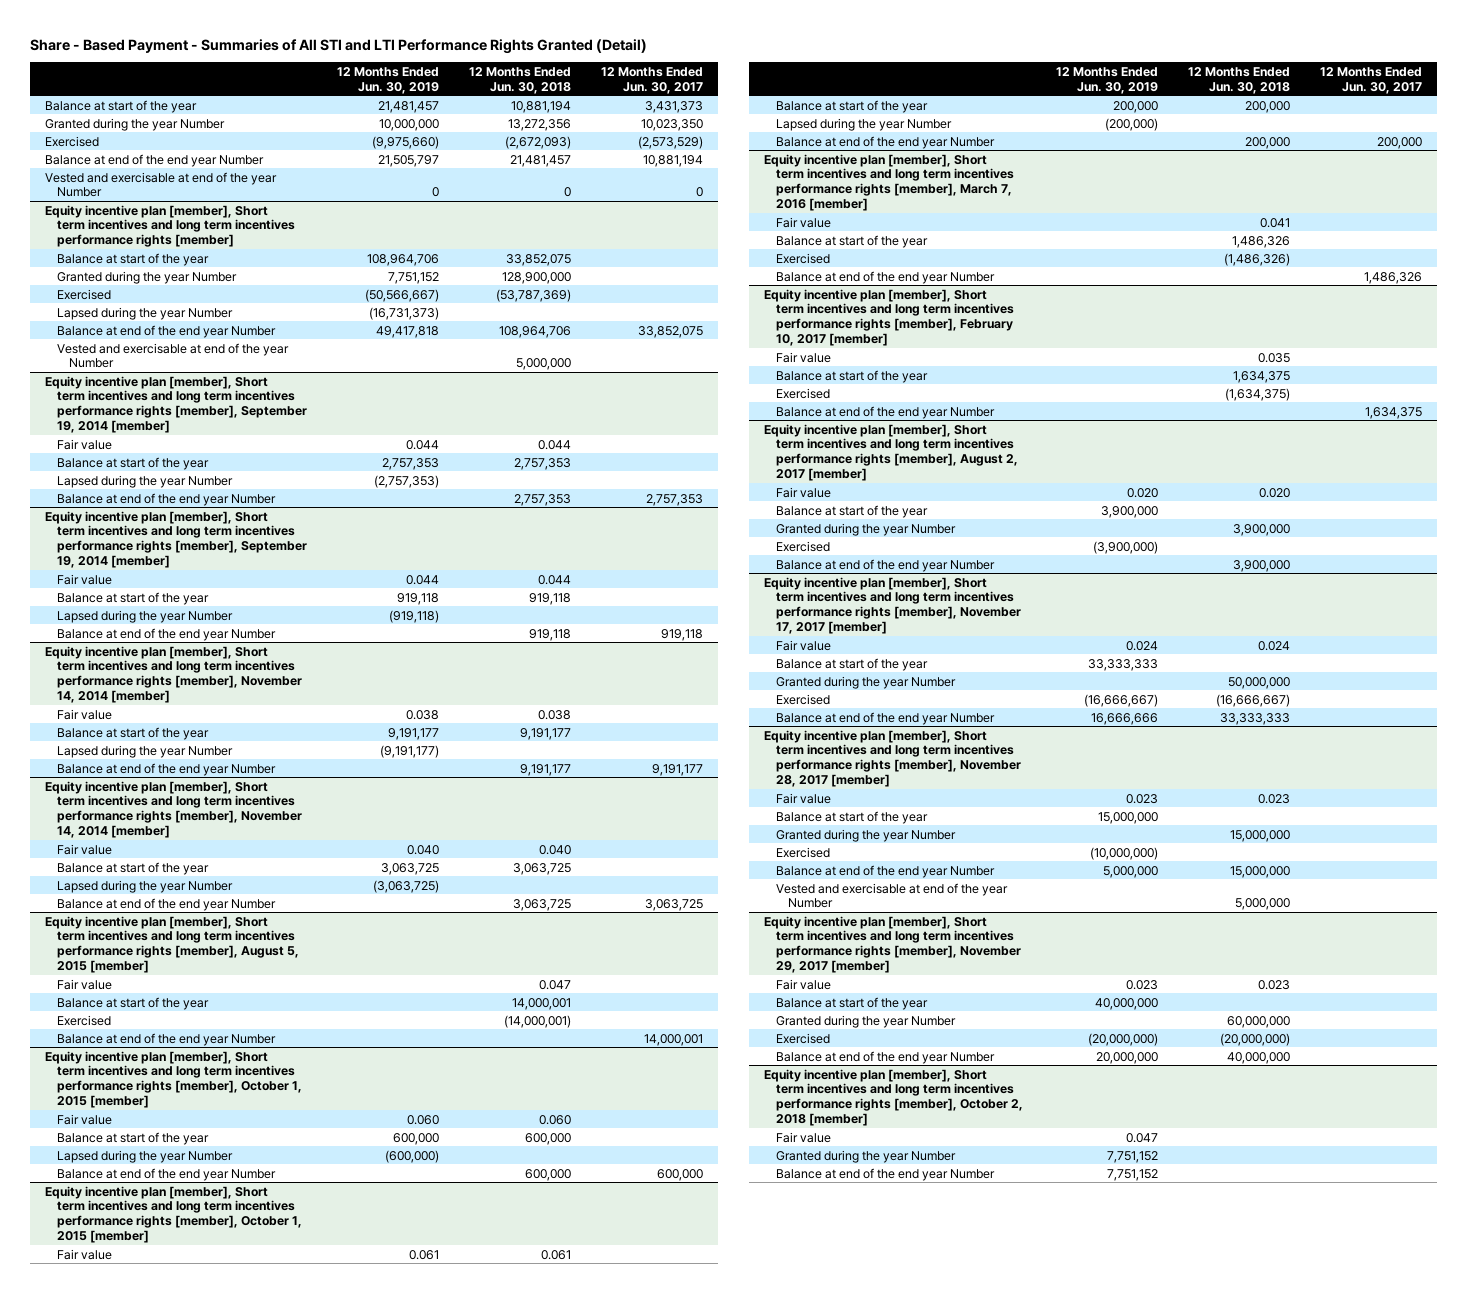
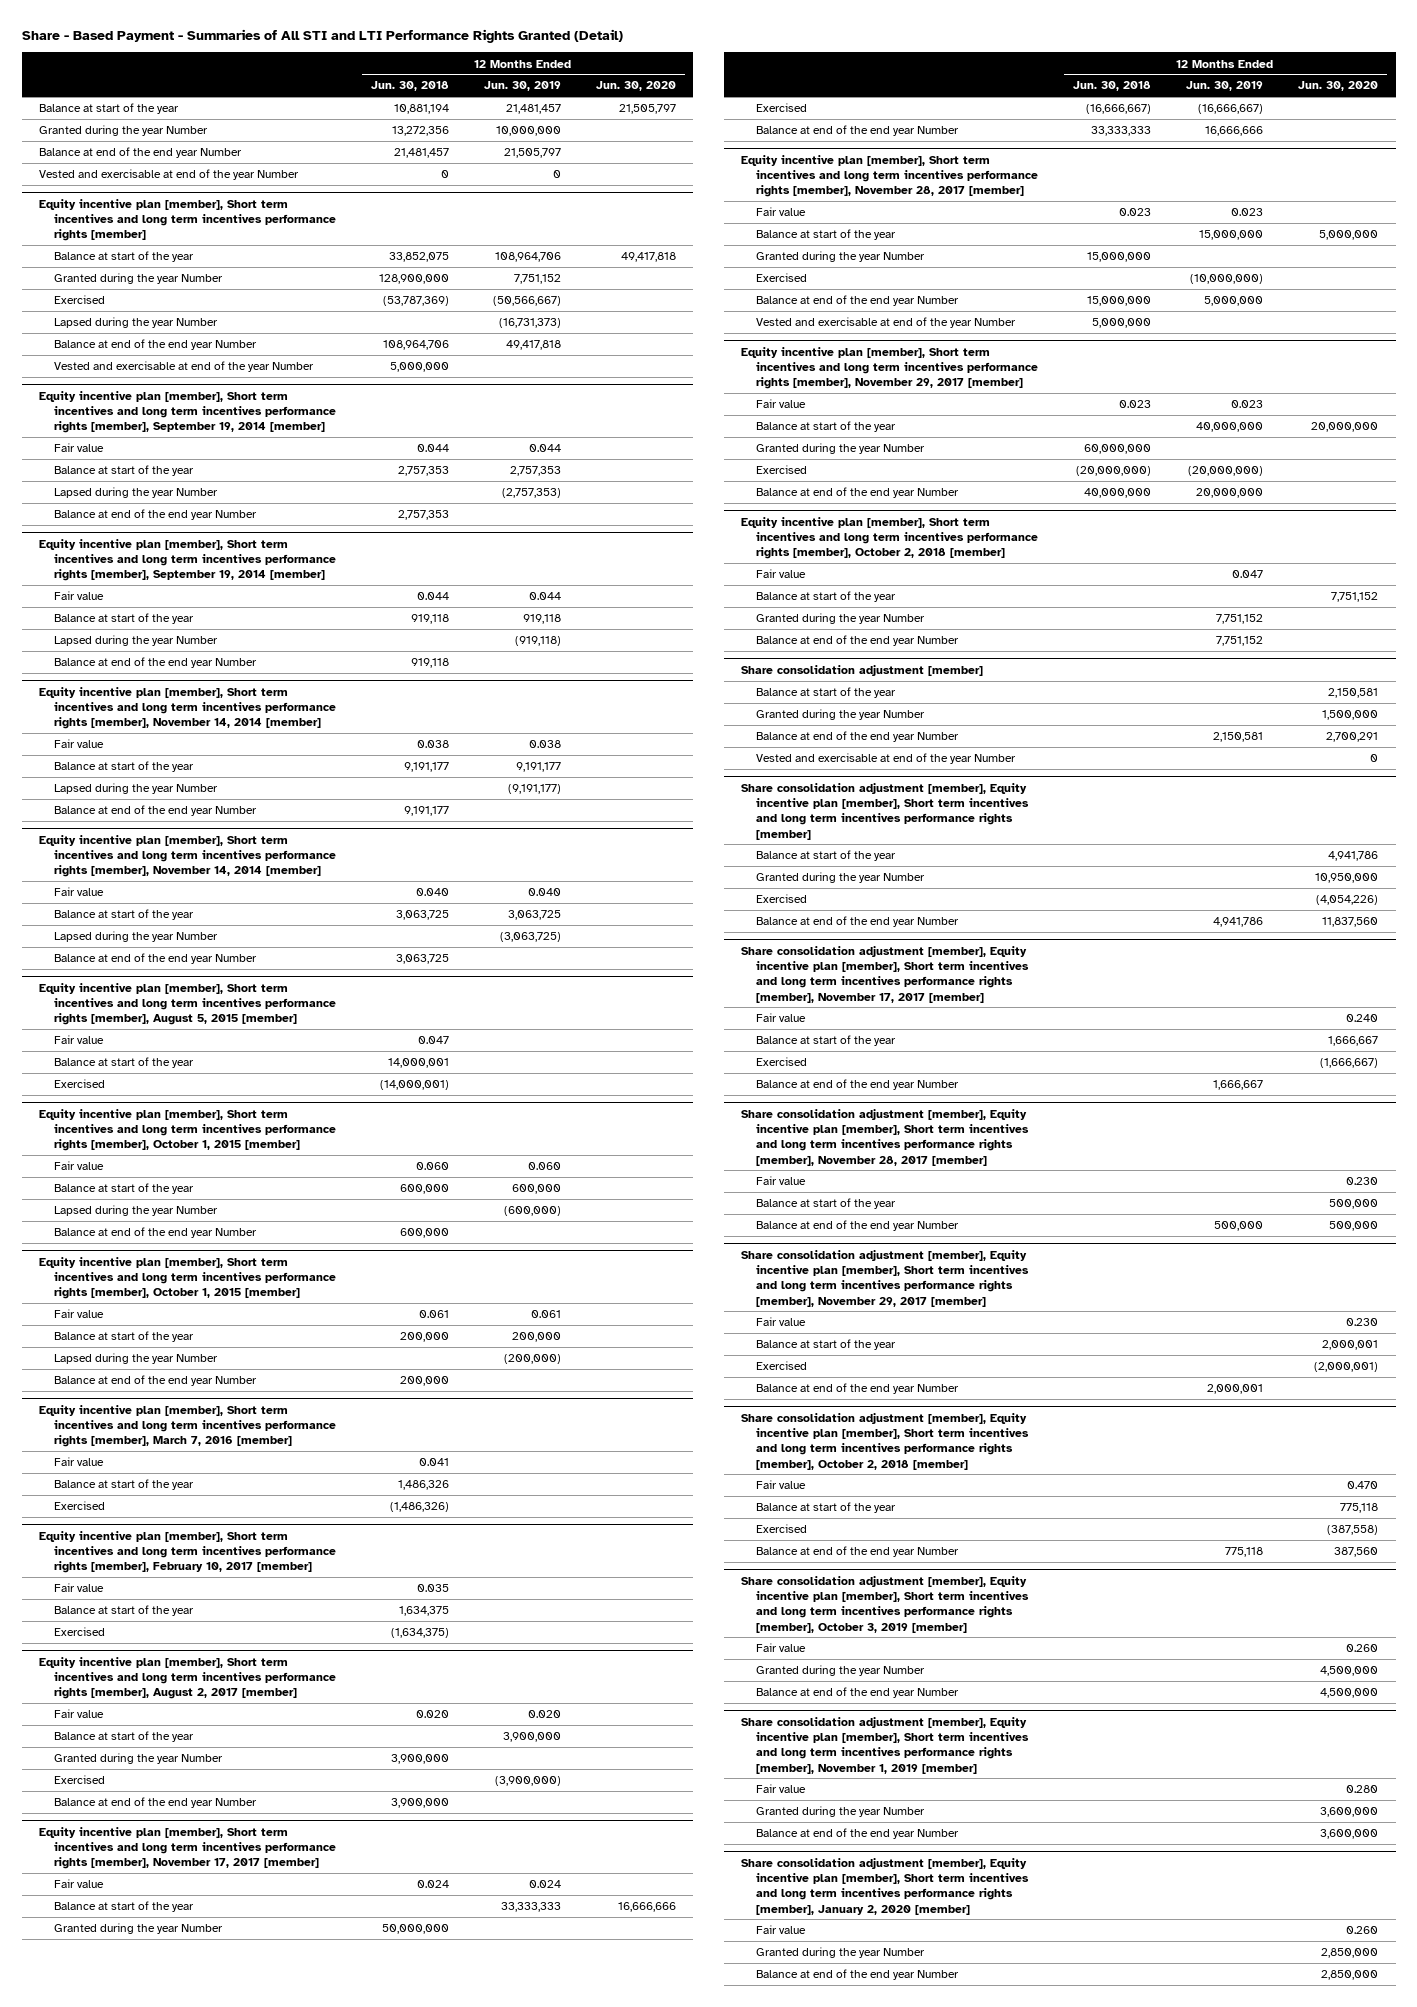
[601,66,704,94] 12 Months Ended Jun. 30, 2017 -> none
none -> [595,81,676,92] Jun. 30, 2020
[45,135,100,147] Exercised -> none
[57,1032,277,1046] Balance at end of the end year Number -> none
[776,270,996,284] Balance at end of the end year Number -> none
[776,405,996,419] Balance at end of the end year Number -> none
none -> [755,591,896,603] Balance at start of the year
none -> [741,664,984,676] Share consolidation adjustment [member]
none -> [755,687,896,699] Balance at start of the year
none -> [755,709,925,721] Granted during the year Number
none -> [755,731,959,743] Balance at end of the end year Number
none -> [755,753,1016,765] Vested and exercisable at end of the year Number
none -> [741,782,1029,840] Share consolidation adjustment [member], Equity incentive plan [member], Short term incentives and long term incentives performance rights [member]
none -> [755,850,896,862] Balance at start of the year
none -> [755,872,925,884] Granted during the year Number
none -> [755,894,807,904] Exercised
none -> [755,916,959,928] Balance at end of the end year Number
none -> [741,945,1029,1003] Share consolidation adjustment [member], Equity incentive plan [member], Short term incentives and long term incentives performance rights [member], November 17, 2017 [member]
none -> [755,1013,806,1023] Fair value
none -> [755,1035,896,1047] Balance at start of the year
none -> [755,1057,807,1067] Exercised
none -> [755,1079,959,1091] Balance at end of the end year Number
none -> [741,1108,1029,1166] Share consolidation adjustment [member], Equity incentive plan [member], Short term incentives and long term incentives performance rights [member], November 28, 2017 [member]
none -> [755,1176,806,1186] Fair value
none -> [755,1198,896,1210] Balance at start of the year
none -> [755,1220,959,1232] Balance at end of the end year Number
none -> [741,1249,1029,1307] Share consolidation adjustment [member], Equity incentive plan [member], Short term incentives and long term incentives performance rights [member], November 29, 2017 [member]
none -> [755,1317,806,1327] Fair value
none -> [755,1339,896,1351] Balance at start of the year
none -> [755,1361,807,1371] Exercised
none -> [755,1383,959,1395] Balance at end of the end year Number
none -> [741,1412,1029,1470] Share consolidation adjustment [member], Equity incentive plan [member], Short term incentives and long term incentives performance rights [member], October 2, 2018 [member]
none -> [755,1480,806,1490] Fair value
none -> [755,1502,896,1514] Balance at start of the year
none -> [755,1524,807,1534] Exercised
none -> [755,1546,959,1558] Balance at end of the end year Number
none -> [741,1575,1029,1633] Share consolidation adjustment [member], Equity incentive plan [member], Short term incentives and long term incentives performance rights [member], October 3, 2019 [member]
none -> [755,1643,806,1653] Fair value
none -> [755,1665,925,1677] Granted during the year Number
none -> [755,1687,959,1699] Balance at end of the end year Number
none -> [741,1716,1029,1774] Share consolidation adjustment [member], Equity incentive plan [member], Short term incentives and long term incentives performance rights [member], November 1, 2019 [member]
none -> [755,1784,806,1794] Fair value
none -> [755,1806,925,1818] Granted during the year Number
none -> [755,1828,959,1840] Balance at end of the end year Number
none -> [741,1857,1029,1915] Share consolidation adjustment [member], Equity incentive plan [member], Short term incentives and long term incentives performance rights [member], January 2, 2020 [member]
none -> [755,1925,806,1935] Fair value
none -> [755,1947,925,1959] Granted during the year Number
none -> [755,1969,959,1981] Balance at end of the end year Number

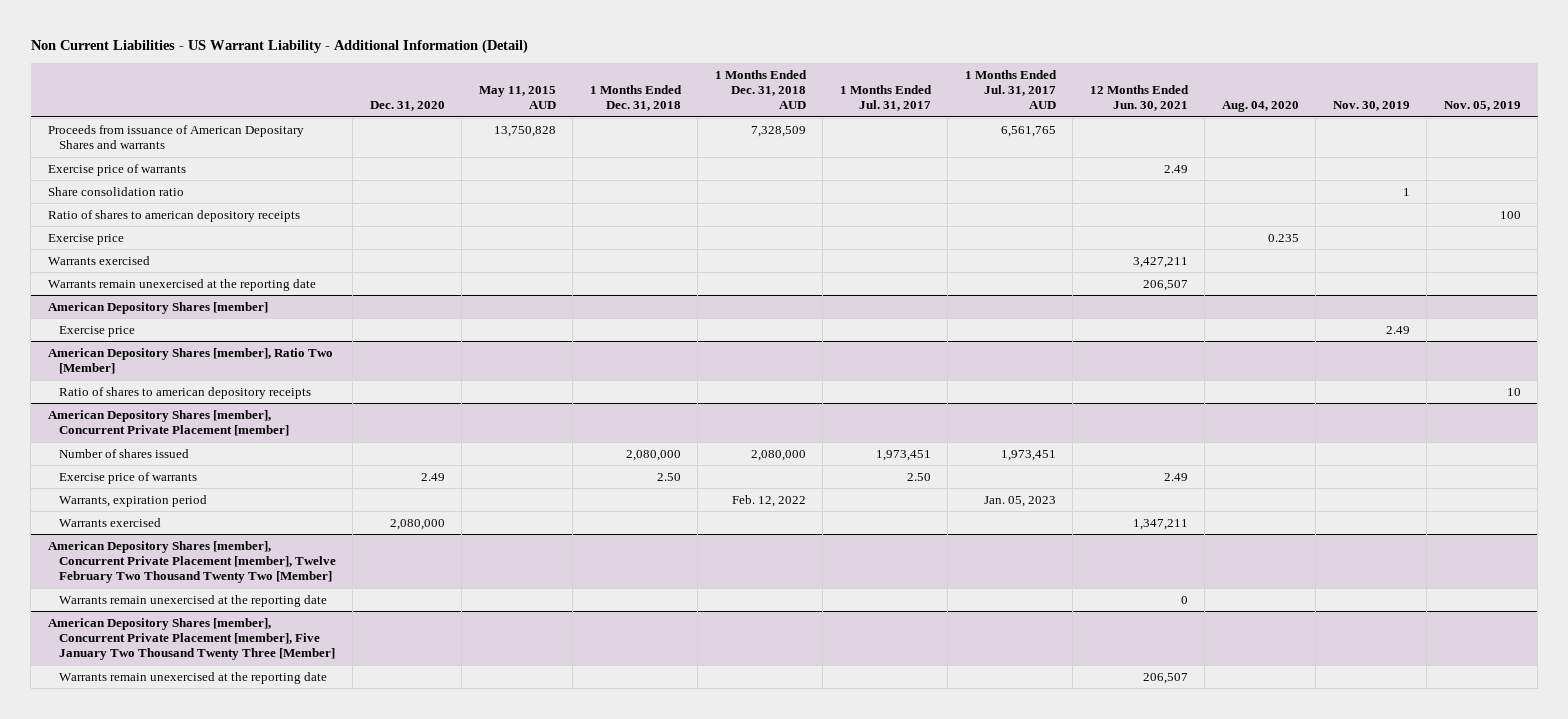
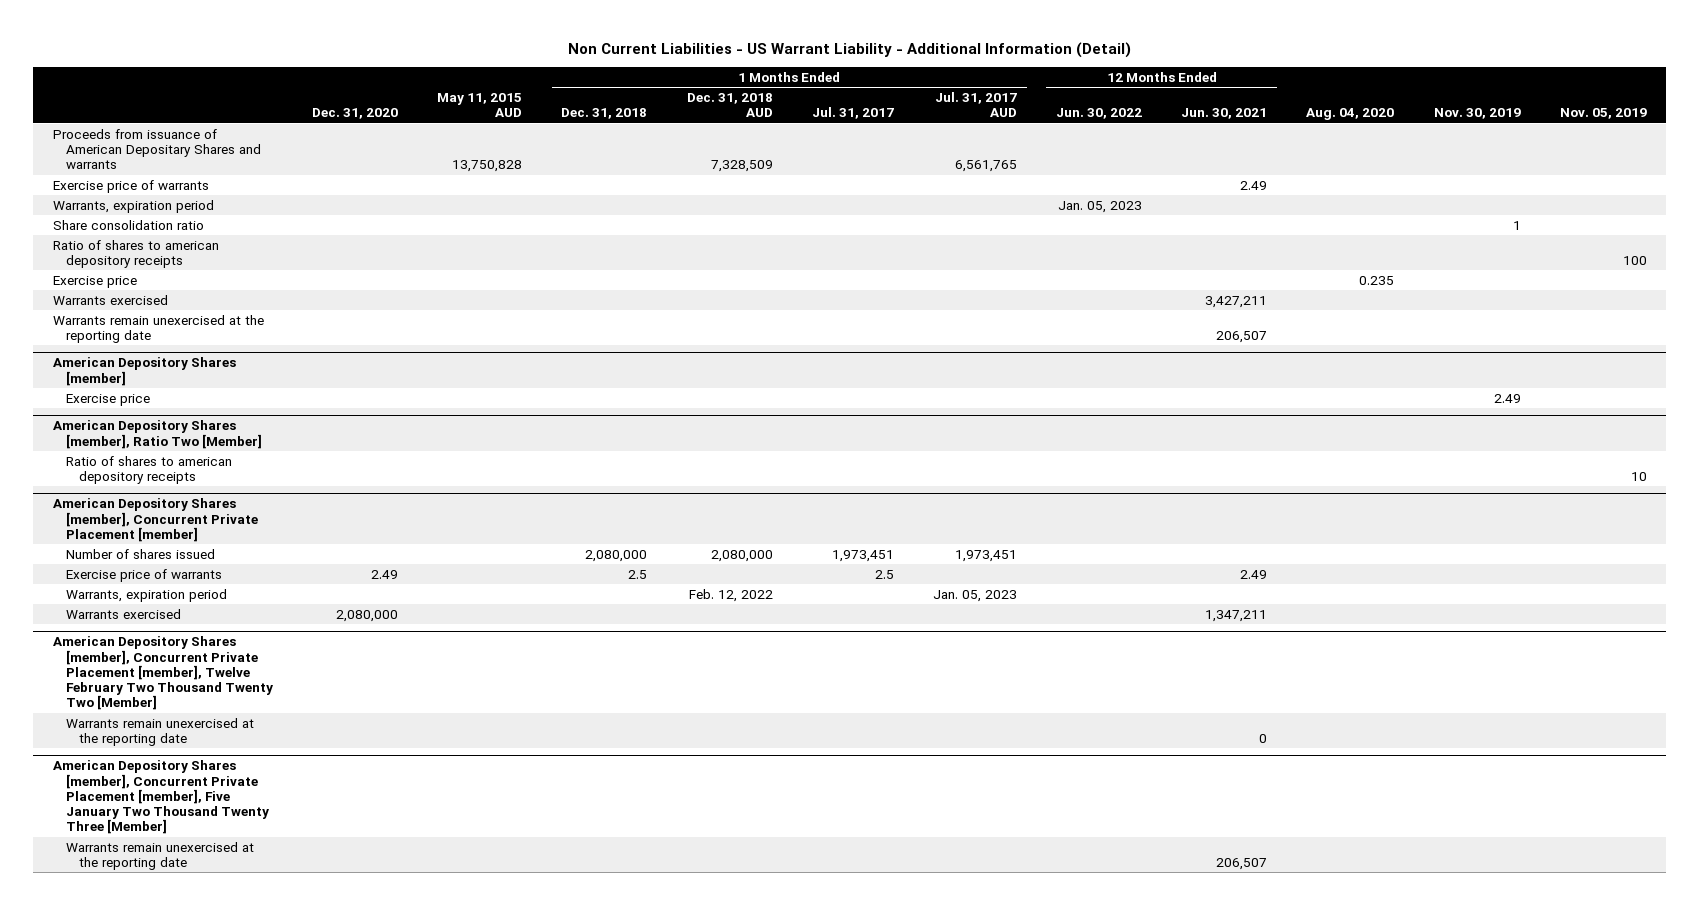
none -> [1056,108,1143,120] Jun. 30, 2022
none -> [52,199,214,213] Warrants, expiration period
[656,472,681,481] 2.50 -> [628,569,648,579] 2.5
[906,472,931,481] 2.50 -> [874,569,894,579] 2.5

